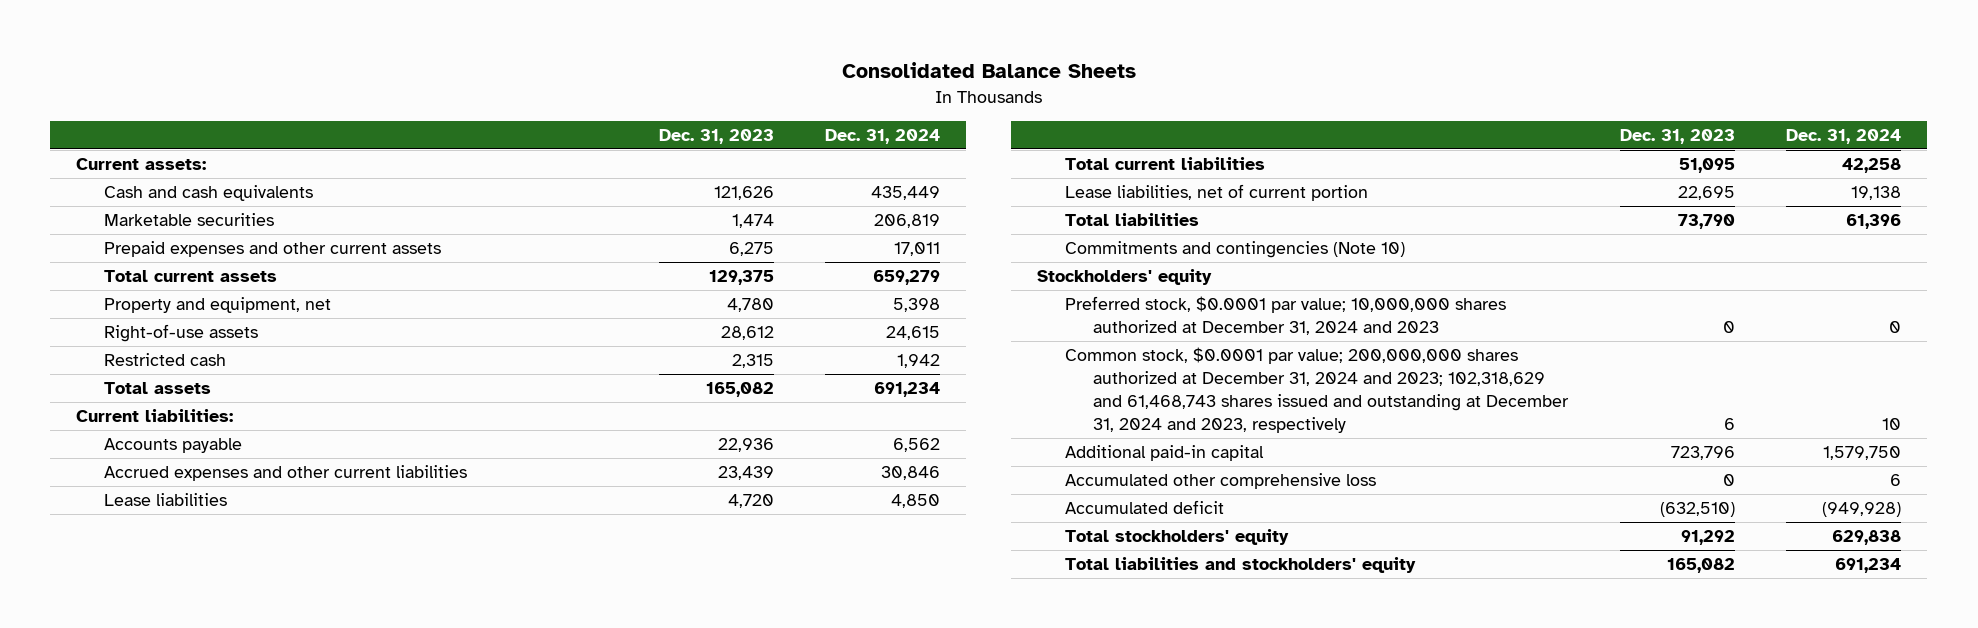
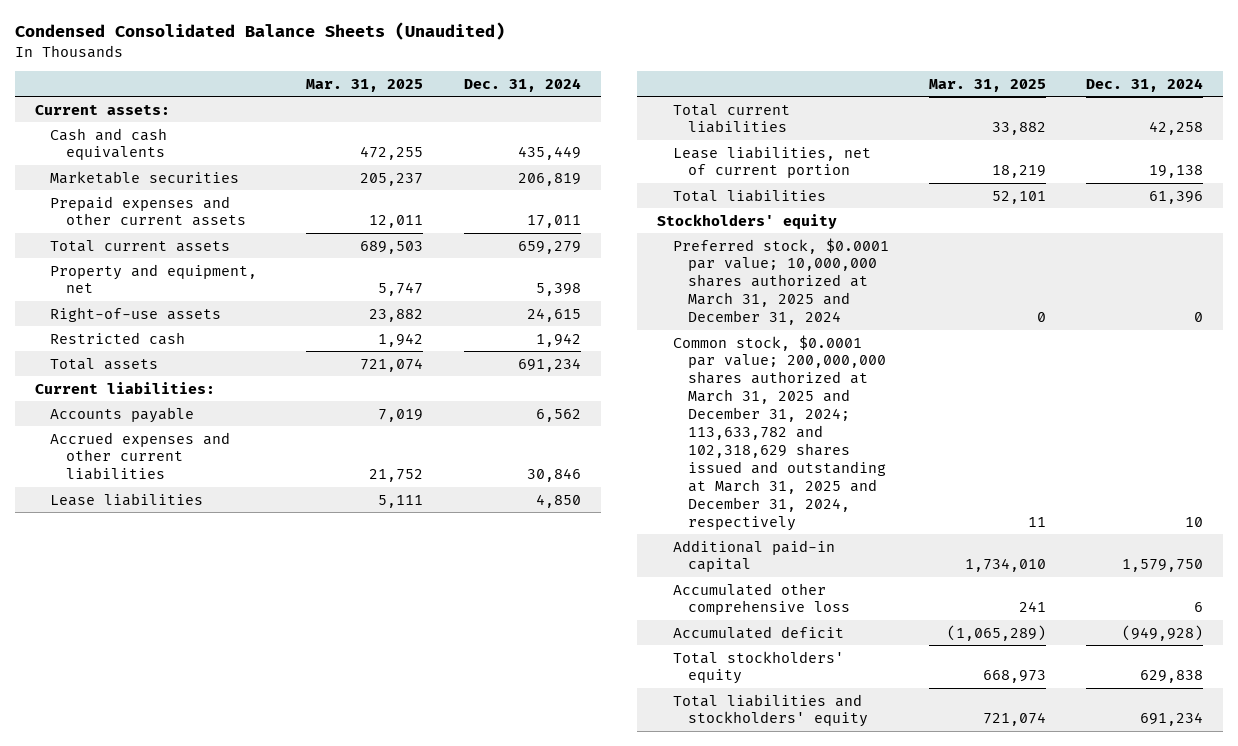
[841,62,1136,79] Consolidated Balance Sheets -> [14,22,505,41] Condensed Consolidated Balance Sheets (Unaudited)
[658,128,774,144] Dec. 31, 2023 -> none
none -> [306,78,424,92] Mar. 31, 2025
[1064,241,1405,259] Commitments and contingencies (Note 10) -> none
[1064,296,1506,336] Preferred stock, $0.0001 par value; 10,000,000 shares authorized at December 31, 2024 and 2023 -> [672,237,889,326] Preferred stock, $0.0001 par value; 10,000,000 shares authorized at March 31, 2025 and December 31, 2024
[1064,347,1569,433] Common stock, $0.0001 par value; 200,000,000 shares authorized at December 31, 2024 and 2023; 102,318,629 and 61,468,743 shares issued and outstanding at December 31, 2024 and 2023, respectively -> [672,334,887,531] Common stock, $0.0001 par value; 200,000,000 shares authorized at March 31, 2025 and December 31, 2024; 113,633,782 and 102,318,629 shares issued and outstanding at March 31, 2025 and December 31, 2024, respectively

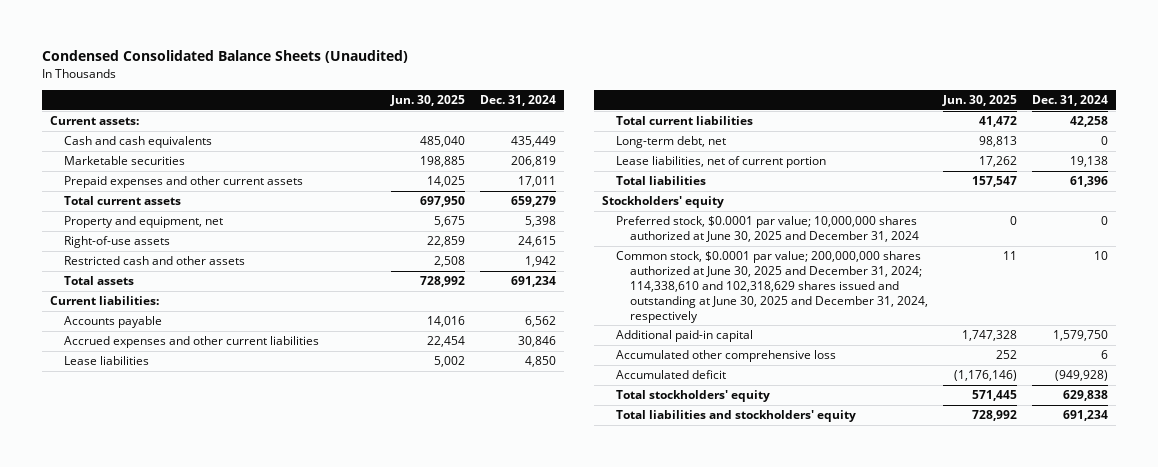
[306,78,424,92] Mar. 31, 2025 -> none
none -> [389,95,465,107] Jun. 30, 2025
[50,331,186,345] Restricted cash -> [63,256,245,266] Restricted cash and other assets
none -> [615,136,726,149] Long-term debt, net
[672,237,889,326] Preferred stock, $0.0001 par value; 10,000,000 shares authorized at March 31, 2025 and December 31, 2024 -> [615,216,919,243] Preferred stock, $0.0001 par value; 10,000,000 shares authorized at June 30, 2025 and December 31, 2024
[672,334,887,531] Common stock, $0.0001 par value; 200,000,000 shares authorized at March 31, 2025 and December 31, 2024; 113,633,782 and 102,318,629 shares issued and outstanding at March 31, 2025 and December 31, 2024, respectively -> [615,251,928,323] Common stock, $0.0001 par value; 200,000,000 shares authorized at June 30, 2025 and December 31, 2024; 114,338,610 and 102,318,629 shares issued and outstanding at June 30, 2025 and December 31, 2024, respectively

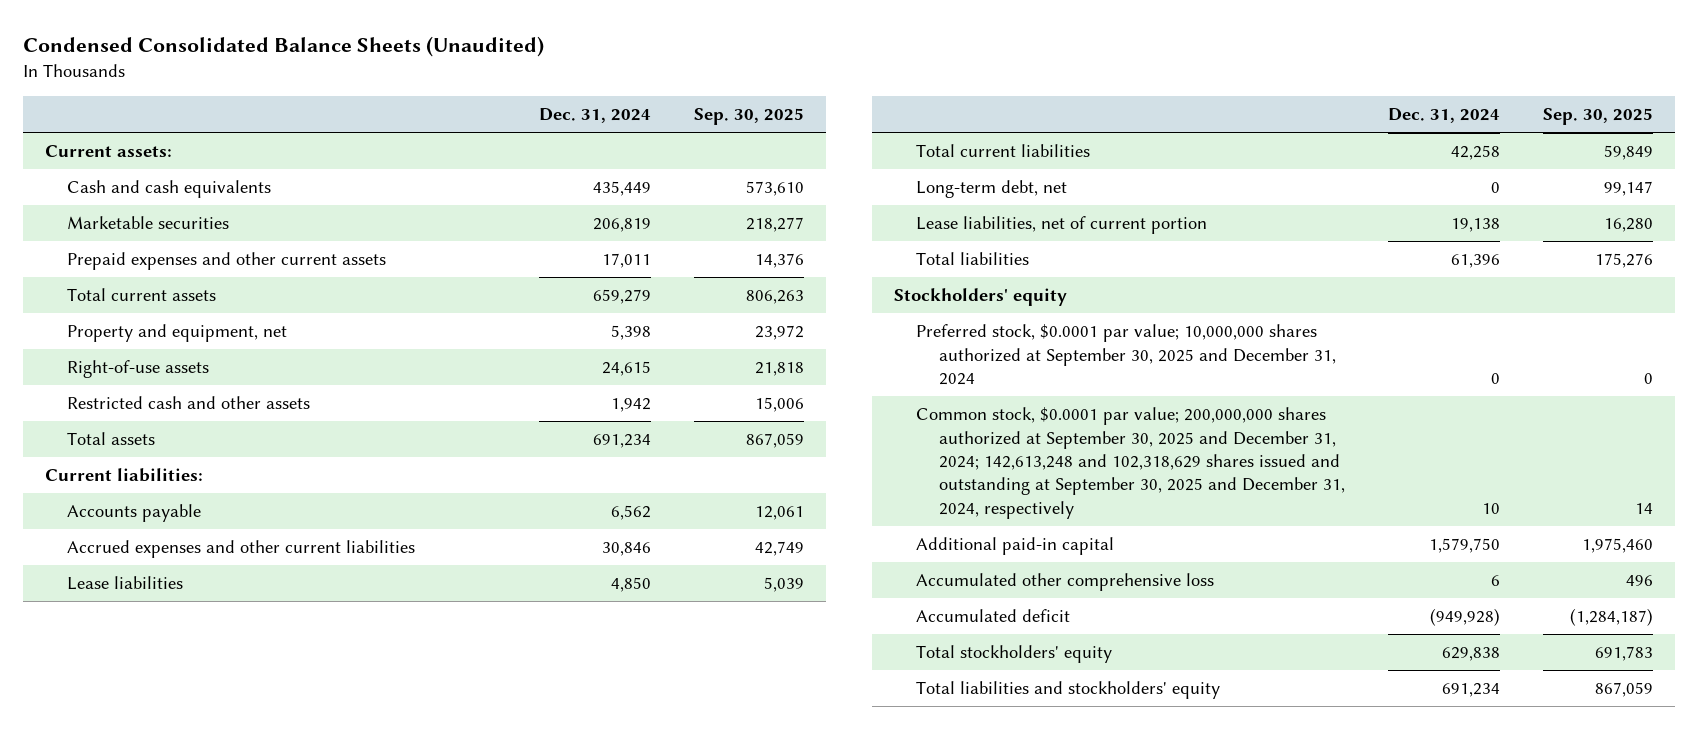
[389,95,465,107] Jun. 30, 2025 -> none
none -> [694,108,805,126] Sep. 30, 2025
[615,216,919,243] Preferred stock, $0.0001 par value; 10,000,000 shares authorized at June 30, 2025 and December 31, 2024 -> [916,324,1337,385] Preferred stock, $0.0001 par value; 10,000,000 shares authorized at September 30, 2025 and December 31, 2024
[615,251,928,323] Common stock, $0.0001 par value; 200,000,000 shares authorized at June 30, 2025 and December 31, 2024; 114,338,610 and 102,318,629 shares issued and outstanding at June 30, 2025 and December 31, 2024, respectively -> [916,407,1346,519] Common stock, $0.0001 par value; 200,000,000 shares authorized at September 30, 2025 and December 31, 2024; 142,613,248 and 102,318,629 shares issued and outstanding at September 30, 2025 and December 31, 2024, respectively

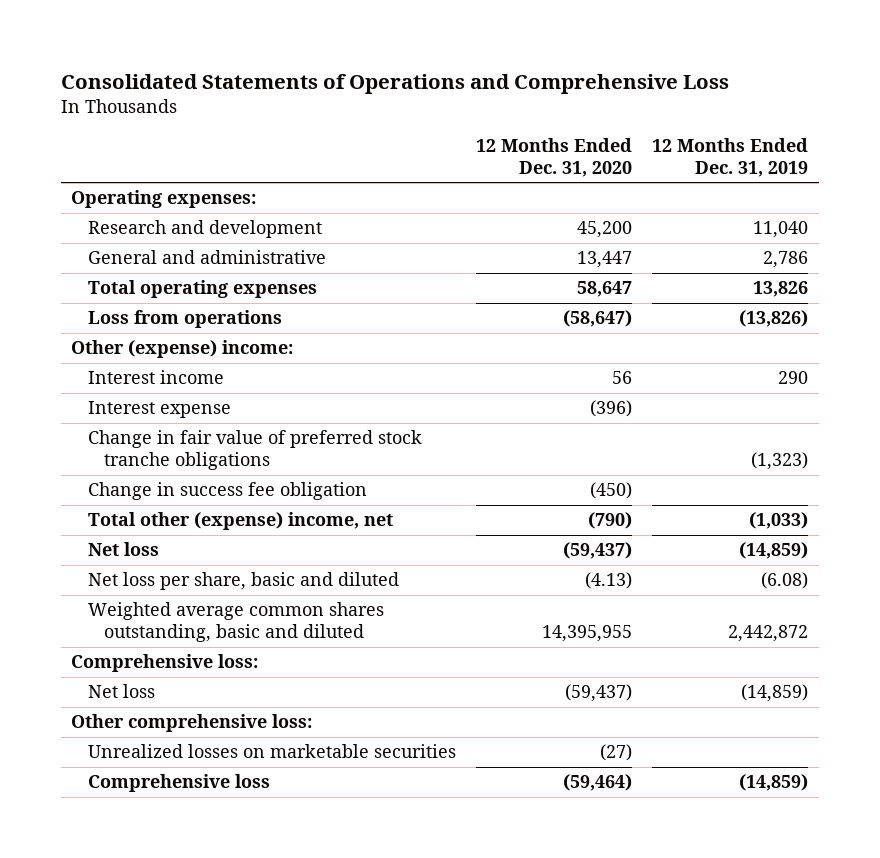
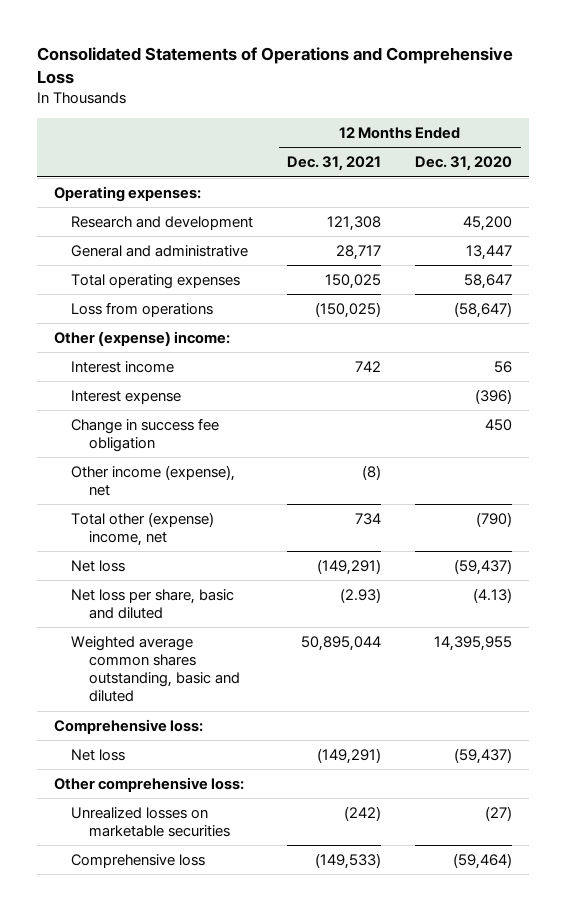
[652,137,809,177] 12 Months Ended Dec. 31, 2019 -> none
none -> [287,156,382,172] Dec. 31, 2021
[87,430,422,471] Change in fair value of preferred stock tranche obligations -> none
[589,482,632,500] (450) -> [485,418,513,431] 450
none -> [71,464,236,497] Other income (expense), net

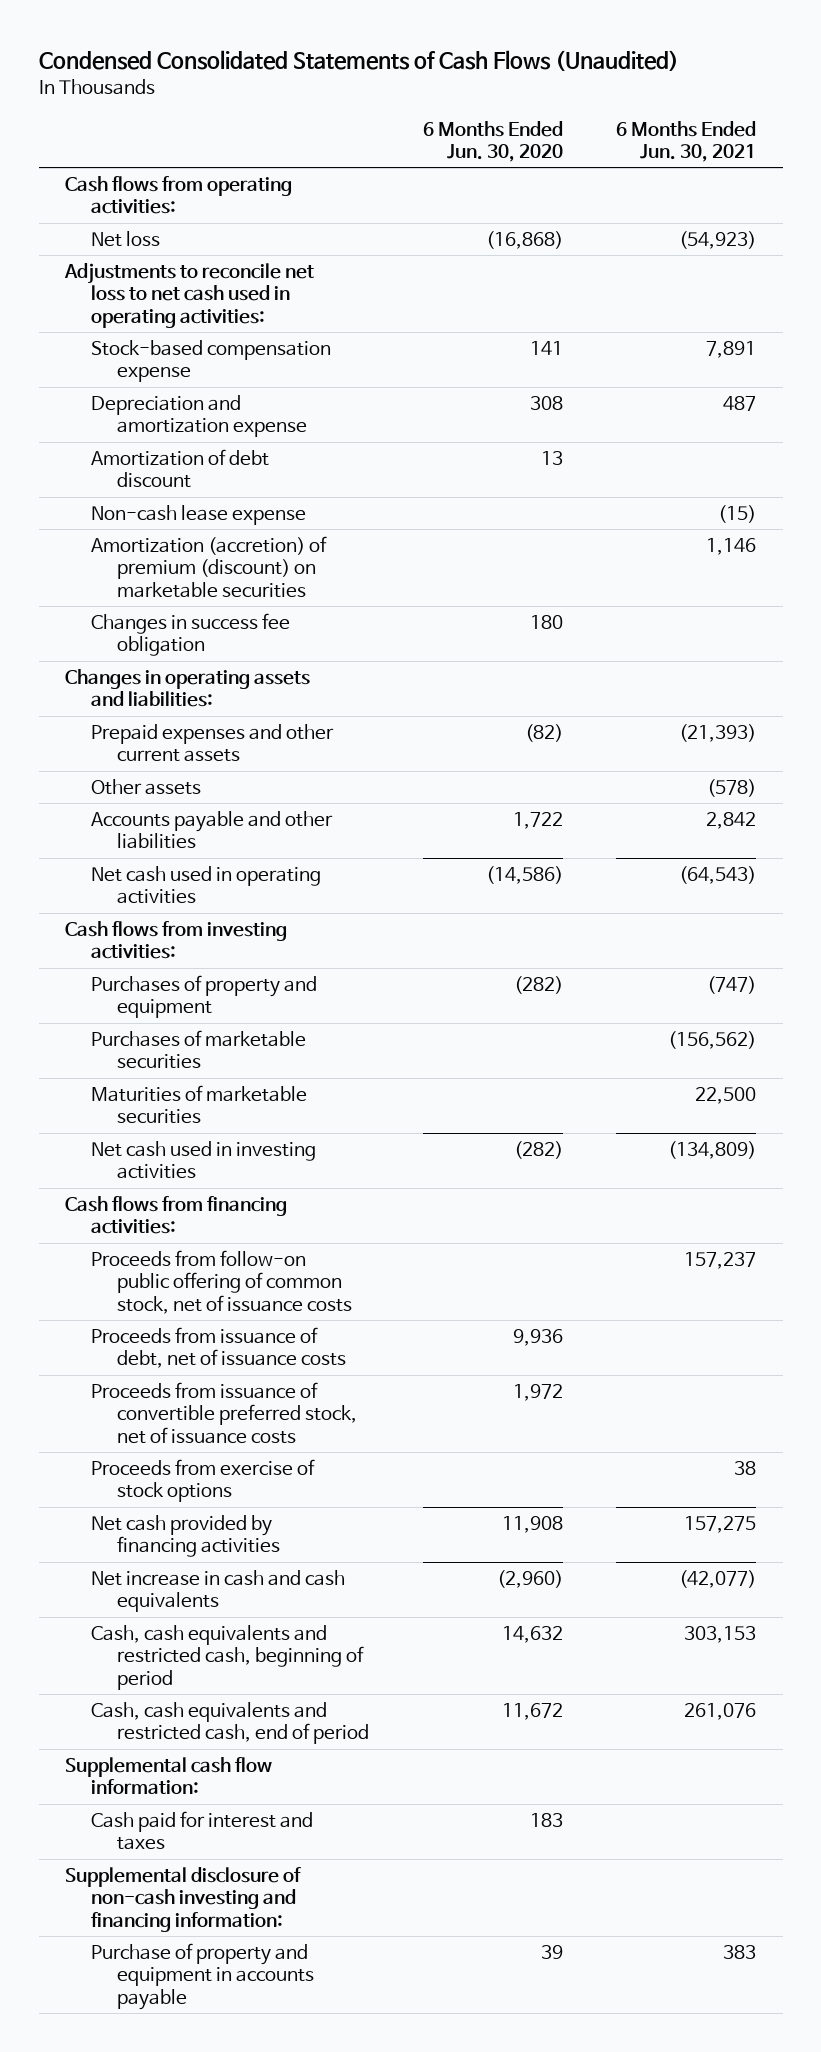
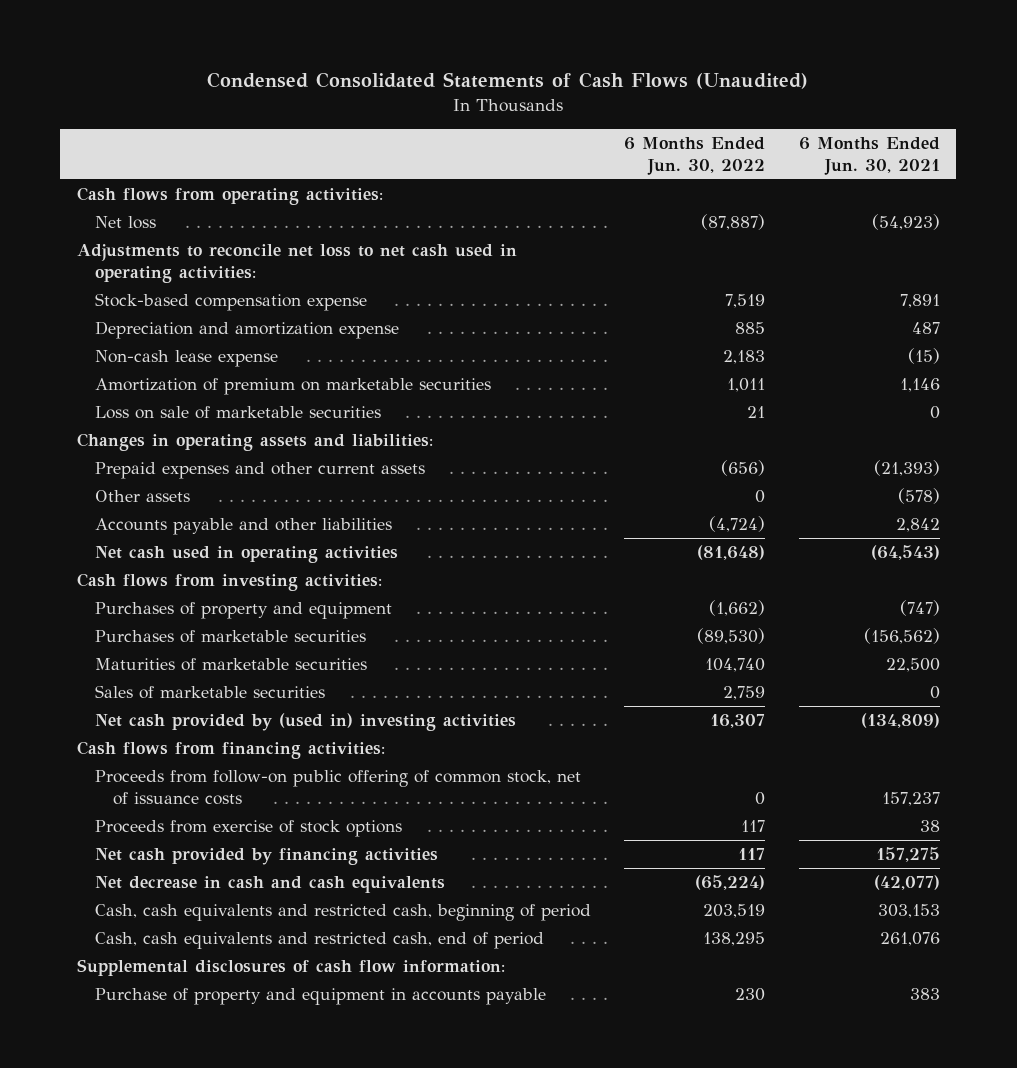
[422,120,563,163] 6 Months Ended Jun. 30, 2020 -> none
none -> [624,136,766,175] 6 Months Ended Jun. 30, 2022
[91,448,270,489] Amortization of debt discount -> none
[91,612,291,657] Changes in success fee obligation -> none
[91,535,328,598] Amortization (accretion) of premium (discount) on marketable securities -> [95,378,492,396] Amortization of premium on marketable securities
none -> [95,406,382,420] Loss on sale of marketable securities
none -> [95,685,326,700] Sales of marketable securities
[91,1140,317,1180] Net cash used in investing activities -> [95,713,517,732] Net cash provided by (used in) investing activities
[91,1326,347,1369] Proceeds from issuance of debt, net of issuance costs -> none
[91,1381,358,1444] Proceeds from issuance of convertible preferred stock, net of issuance costs -> none
[91,1569,346,1613] Net increase in cash and cash equivalents -> [95,876,446,894] Net decrease in cash and cash equivalents
[65,1756,273,1795] Supplemental cash flow information: -> none
[91,1810,314,1851] Cash paid for interest and taxes -> none
[65,1866,302,1932] Supplemental disclosure of non-cash investing and financing information: -> [76,959,505,977] Supplemental disclosures of cash flow information:

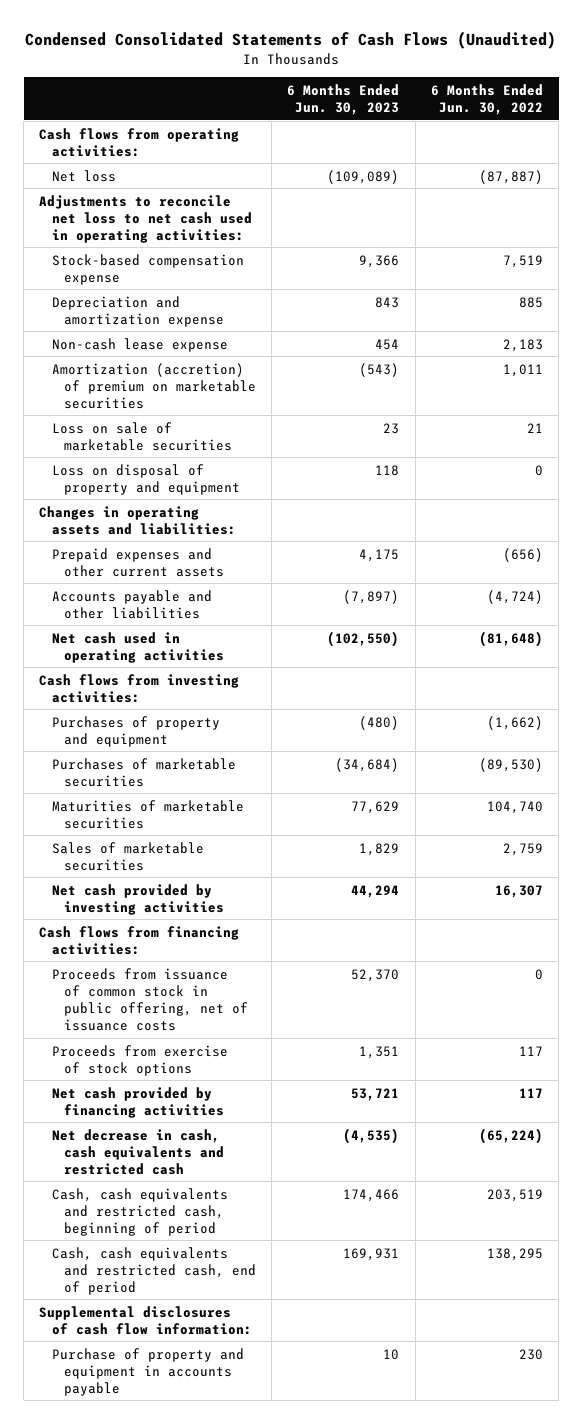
[798,136,940,175] 6 Months Ended Jun. 30, 2021 -> none
none -> [287,83,400,115] 6 Months Ended Jun. 30, 2023
[95,378,492,396] Amortization of premium on marketable securities -> [51,362,256,409] Amortization (accretion) of premium on marketable securities
none -> [51,463,240,495] Loss on disposal of property and equipment
[95,490,191,503] Other assets -> none
[95,713,517,732] Net cash provided by (used in) investing activities -> [51,883,224,915] Net cash provided by investing activities
[95,770,582,806] Proceeds from follow-on public offering of common stock, net of issuance costs -> [51,967,248,1031] Proceeds from issuance of common stock in public offering, net of issuance costs
[95,876,446,894] Net decrease in cash and cash equivalents -> [51,1128,224,1175] Net decrease in cash, cash equivalents and restricted cash

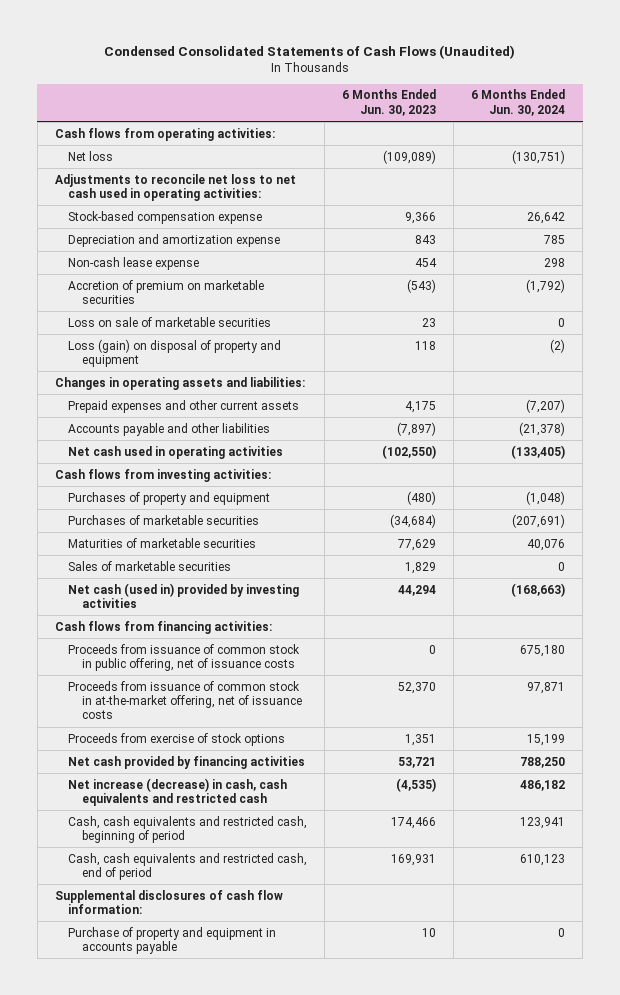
[431,83,544,115] 6 Months Ended Jun. 30, 2022 -> none
none -> [471,89,566,116] 6 Months Ended Jun. 30, 2024
[51,362,256,409] Amortization (accretion) of premium on marketable securities -> [68,279,265,305] Accretion of premium on marketable securities
[51,463,240,495] Loss on disposal of property and equipment -> [68,338,282,368] Loss (gain) on disposal of property and equipment
[51,883,224,915] Net cash provided by investing activities -> [68,582,300,609] Net cash (used in) provided by investing activities
[351,968,400,982] 52,370 -> [429,644,437,654] 0
none -> [68,680,302,720] Proceeds from issuance of common stock in at-the-market offering, net of issuance costs
[51,1128,224,1175] Net decrease in cash, cash equivalents and restricted cash -> [68,777,288,807] Net increase (decrease) in cash, cash equivalents and restricted cash

